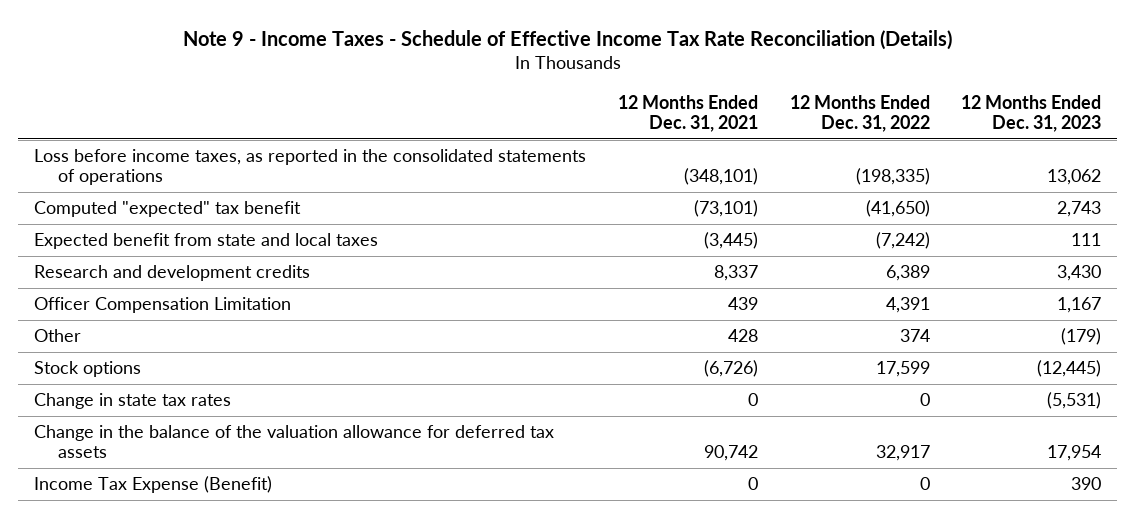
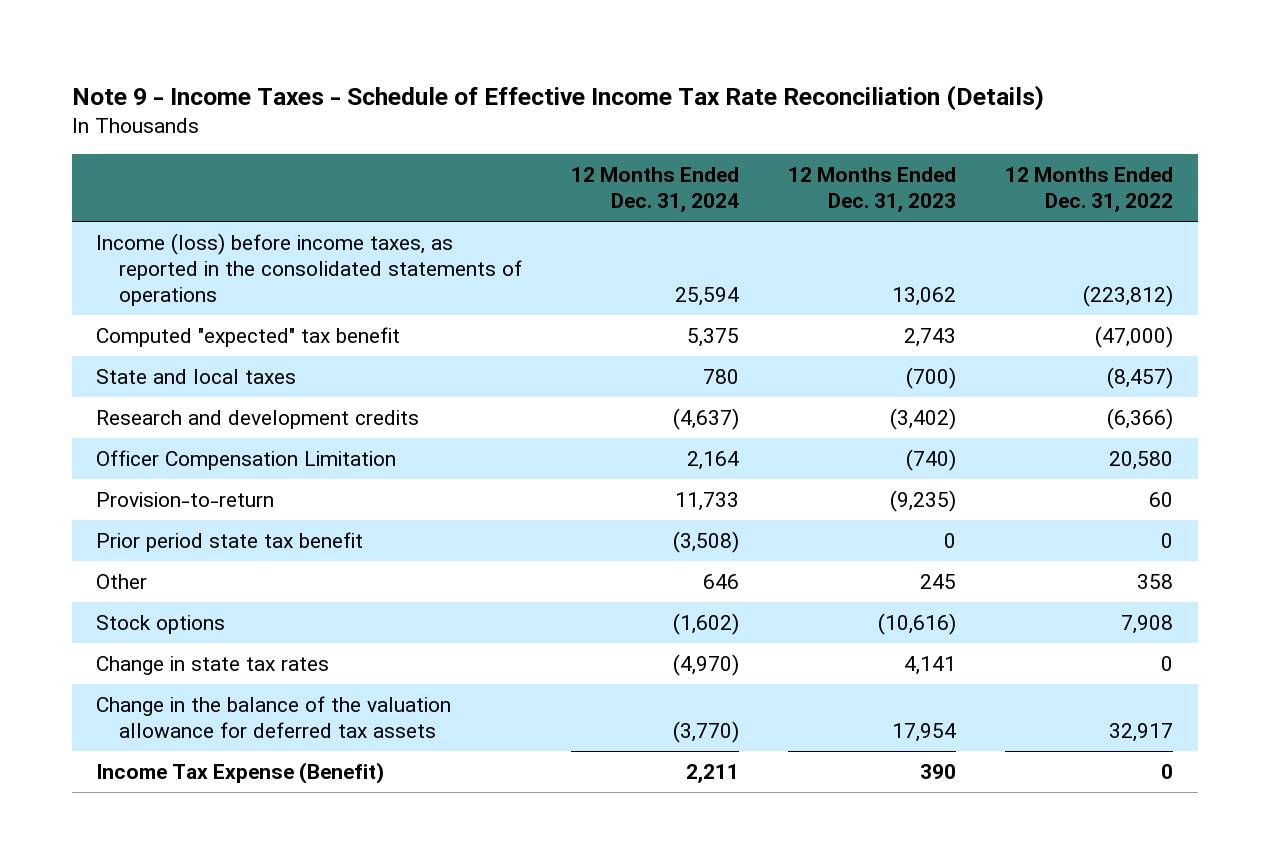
[617,95,758,133] 12 Months Ended Dec. 31, 2021 -> none
none -> [570,166,739,213] 12 Months Ended Dec. 31, 2024
[34,149,587,186] Loss before income taxes, as reported in the consolidated statements of operations -> [96,232,522,307] Income (loss) before income taxes, as reported in the consolidated statements of operations
[855,168,930,186] (198,335) -> [1083,285,1174,308] (223,812)
[865,200,930,218] (41,650) -> [1095,325,1174,348] (47,000)
[34,233,379,250] Expected benefit from state and local taxes -> [96,368,297,384] State and local taxes
[875,232,930,250] (7,242) -> [1107,366,1174,389] (8,457)
[1071,233,1102,247] 111 -> [905,366,956,389] (700)
[885,265,930,282] 6,389 -> [1107,407,1174,430] (6,366)
[1057,265,1102,282] 3,430 -> [889,407,956,430] (3,402)
[885,297,930,314] 4,391 -> [1109,450,1174,470] 20,580
[1057,297,1102,314] 1,167 -> [905,448,956,471] (740)
none -> [96,491,275,507] Provision-to-return
none -> [96,531,364,552] Prior period state tax benefit
[899,329,930,343] 374 -> [1137,573,1174,589] 358
[1061,328,1102,346] (179) -> [919,573,956,589] 245
[875,361,930,378] 17,599 -> [1121,614,1174,634] 7,908
[1037,360,1102,378] (12,445) -> [877,612,956,635] (10,616)
[1047,392,1102,410] (5,531) -> [903,655,956,675] 4,141

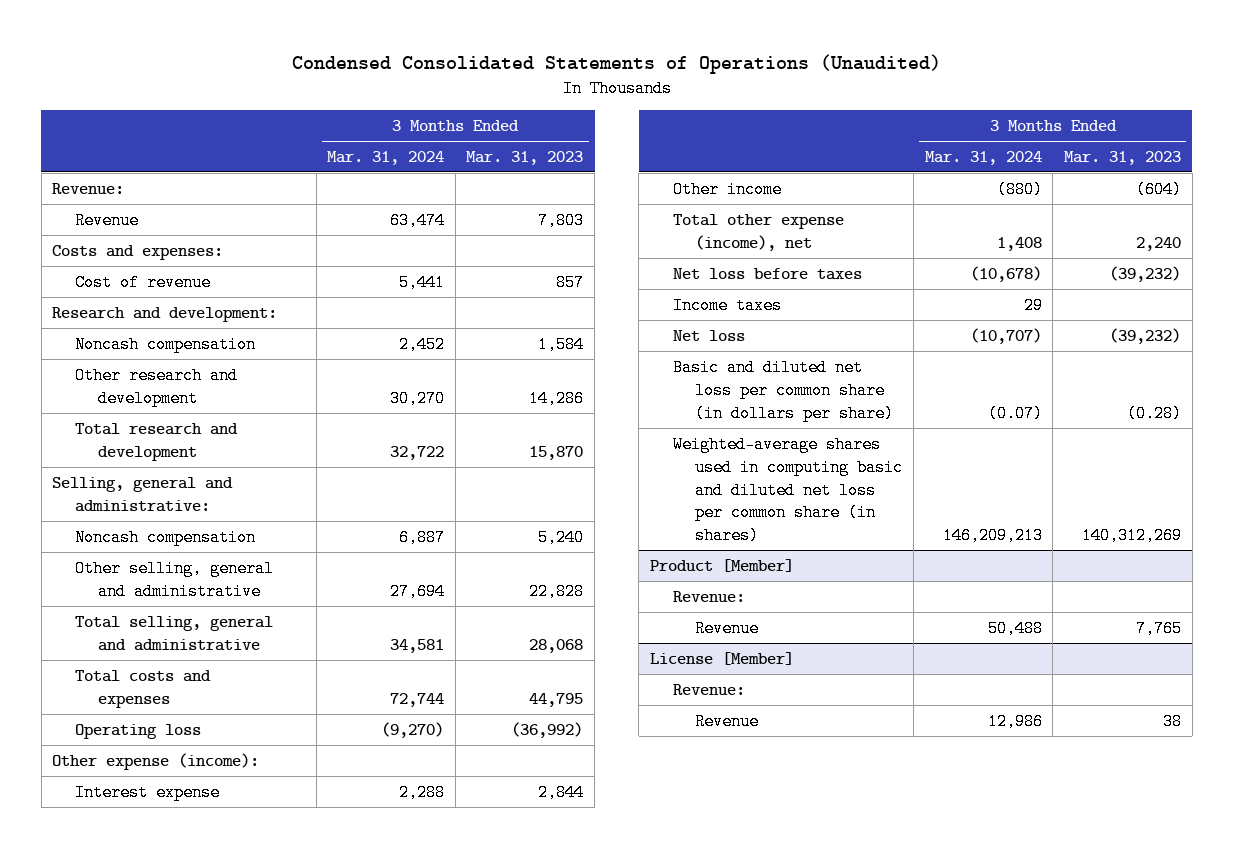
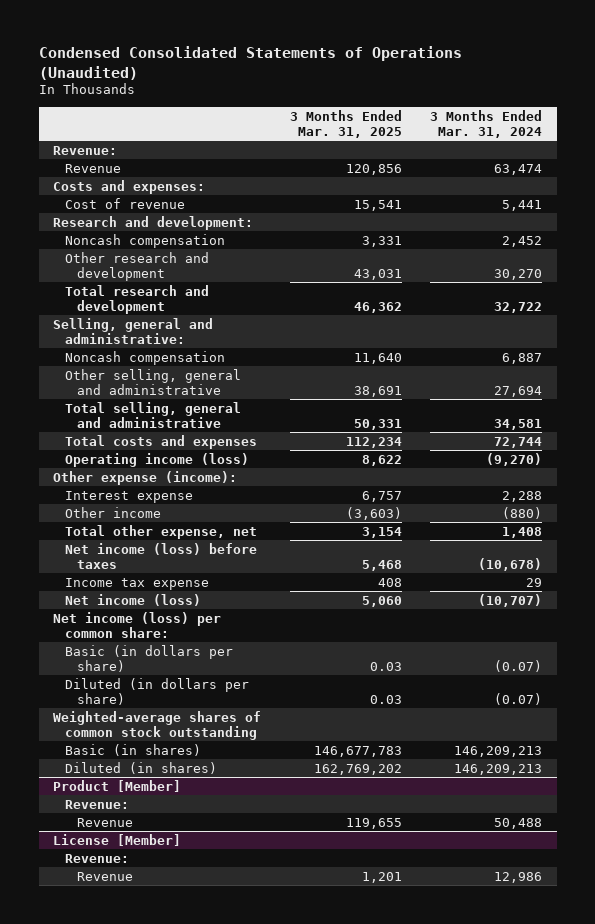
[466,150,584,165] Mar. 31, 2023 -> none
none -> [289,109,402,138] 3 Months Ended Mar. 31, 2025
[75,723,202,739] Operating loss -> [65,452,250,467] Operating income (loss)
[672,213,844,251] Total other expense (income), net -> [65,524,258,539] Total other expense, net
[672,267,862,280] Net loss before taxes -> [65,542,258,569] Net income (loss) before taxes
[672,296,782,314] Income taxes -> [65,577,210,590] Income tax expense
[672,329,745,341] Net loss -> [65,593,202,606] Net income (loss)
none -> [52,611,221,638] Net income (loss) per common share:
[672,358,895,422] Basic and diluted net loss per common share (in dollars per share) -> [65,644,234,672] Basic (in dollars per share)
none -> [65,677,250,705] Diluted (in dollars per share)
none -> [52,710,261,740] Weighted-average shares of common stock outstanding
[672,435,904,545] Weighted-average shares used in computing basic and diluted net loss per common share (in shares) -> [65,743,202,756] Basic (in shares)
none -> [65,761,218,774] Diluted (in shares)

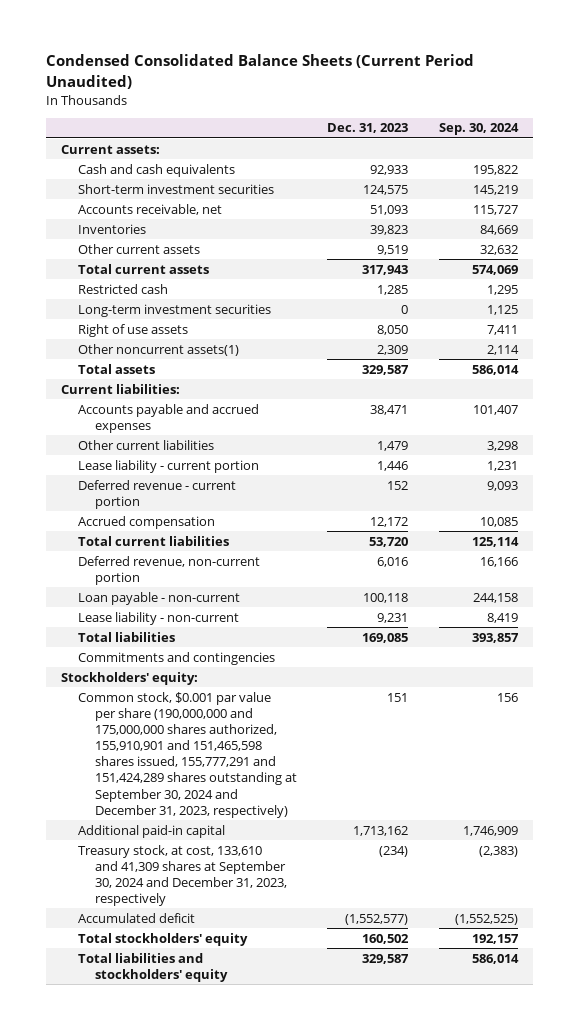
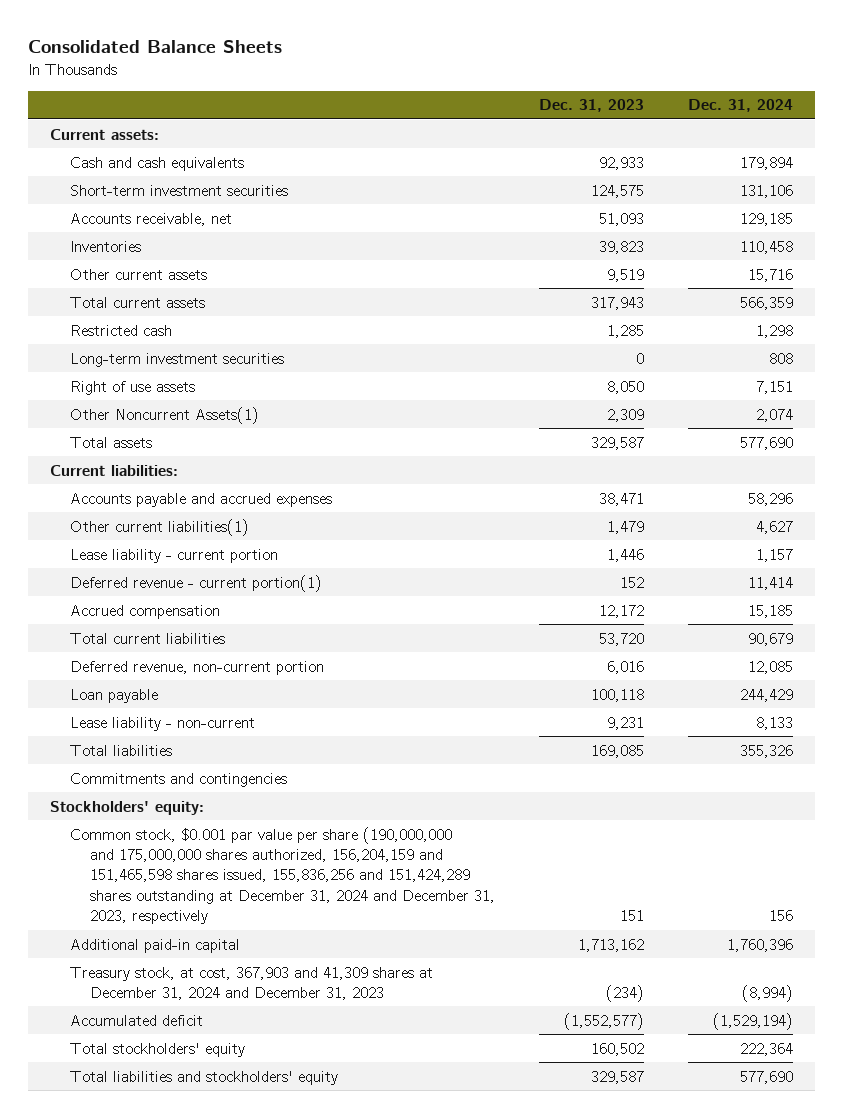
[45,54,474,89] Condensed Consolidated Balance Sheets (Current Period Unaudited) -> [28,39,283,53] Consolidated Balance Sheets
[438,123,519,136] Sep. 30, 2024 -> none
none -> [688,99,794,113] Dec. 31, 2024
[77,343,239,356] Other noncurrent assets(1) -> [70,406,260,424] Other Noncurrent Assets(1)
[77,439,214,450] Other current liabilities -> [70,518,250,536] Other current liabilities(1)
[77,479,236,509] Deferred revenue - current portion -> [70,574,323,592] Deferred revenue - current portion(1)
[77,591,240,605] Loan payable - non-current -> [70,688,159,703] Loan payable
[77,691,297,818] Common stock, $0.001 par value per share (190,000,000 and 175,000,000 shares authorized, 155,910,901 and 151,465,598 shares issued, 155,777,291 and 151,424,289 shares outstanding at September 30, 2024 and December 31, 2023, respectively) -> [70,826,496,924] Common stock, $0.001 par value per share (190,000,000 and 175,000,000 shares authorized, 156,204,159 and 151,465,598 shares issued, 155,836,256 and 151,424,289 shares outstanding at December 31, 2024 and December 31, 2023, respectively
[77,844,287,907] Treasury stock, at cost, 133,610 and 41,309 shares at September 30, 2024 and December 31, 2023, respectively -> [70,966,434,1000] Treasury stock, at cost, 367,903 and 41,309 shares at December 31, 2024 and December 31, 2023

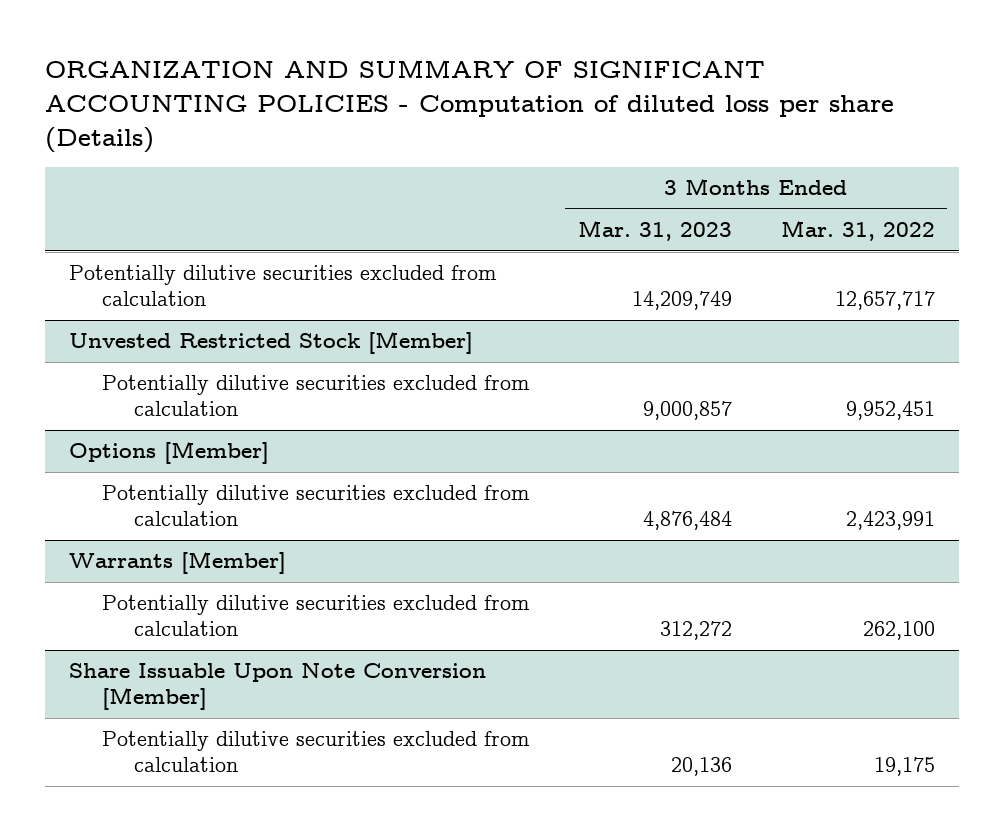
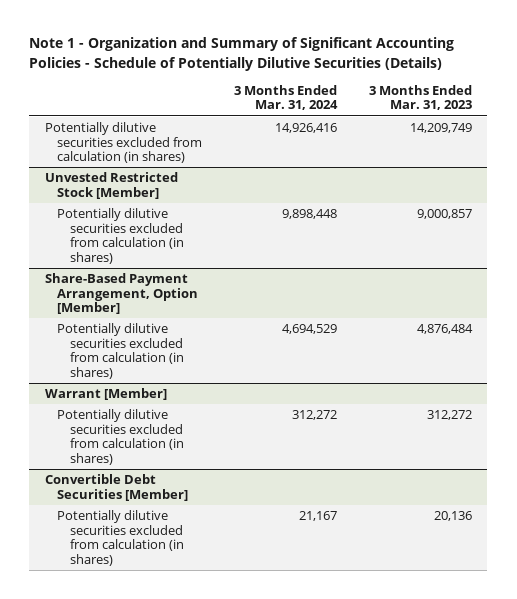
[44,60,894,153] ORGANIZATION AND SUMMARY OF SIGNIFICANT ACCOUNTING POLICIES - Computation of diluted loss per share (Details) -> [29,37,455,71] Note 1 - Organization and Summary of Significant Accounting Policies - Schedule of Potentially Dilutive Securities (Details)
[780,220,935,242] Mar. 31, 2022 -> none
none -> [233,84,338,111] 3 Months Ended Mar. 31, 2024
[69,265,498,307] Potentially dilutive securities excluded from calculation -> [45,121,203,164] Potentially dilutive securities excluded from calculation (in shares)
[69,441,270,465] Options [Member] -> none
[101,375,530,417] Potentially dilutive securities excluded from calculation -> [57,207,184,265] Potentially dilutive securities excluded from calculation (in shares)
none -> [45,272,199,315] Share-Based Payment Arrangement, Option [Member]
[101,485,530,527] Potentially dilutive securities excluded from calculation -> [57,322,184,380] Potentially dilutive securities excluded from calculation (in shares)
[69,551,287,575] Warrants [Member] -> [45,387,168,400] Warrant [Member]
[101,595,530,637] Potentially dilutive securities excluded from calculation -> [57,408,184,466] Potentially dilutive securities excluded from calculation (in shares)
[69,663,487,711] Share Issuable Upon Note Conversion [Member] -> [45,473,189,501] Convertible Debt Securities [Member]
[101,731,530,773] Potentially dilutive securities excluded from calculation -> [57,509,184,567] Potentially dilutive securities excluded from calculation (in shares)

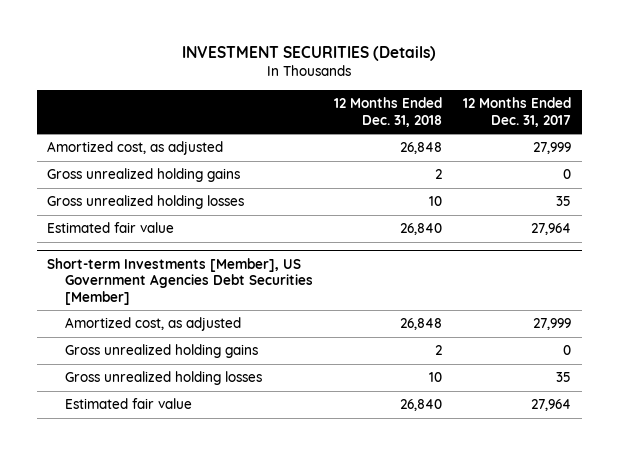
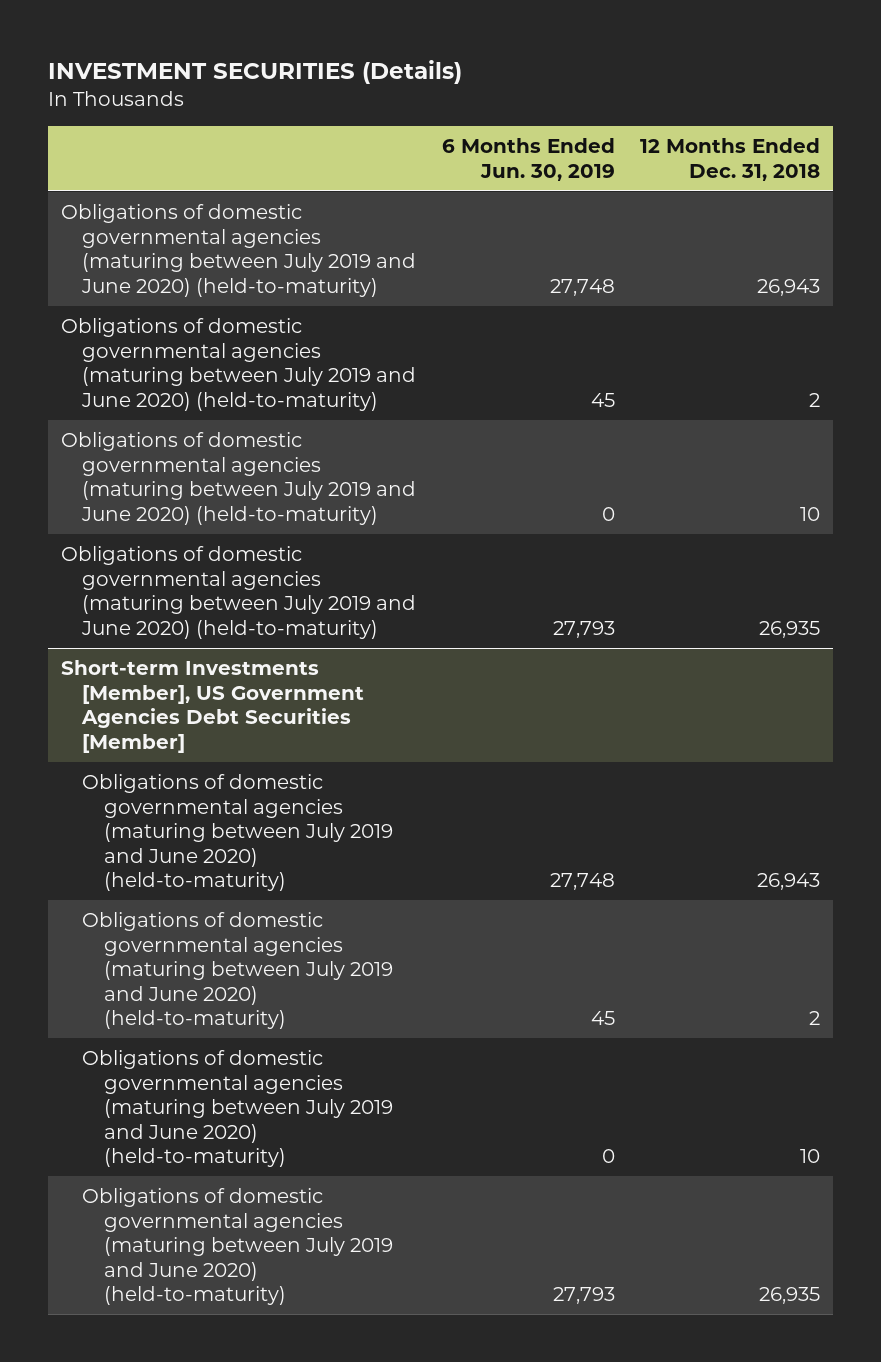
[463,97,572,127] 12 Months Ended Dec. 31, 2017 -> none
none -> [441,138,615,181] 6 Months Ended Jun. 30, 2019
[47,141,224,156] Amortized cost, as adjusted -> none
[47,222,175,234] Estimated fair value -> none
none -> [60,204,417,297] Obligations of domestic governmental agencies (maturing between July 2019 and June 2020) (held-to-maturity)
[47,168,241,183] Gross unrealized holding gains -> [60,318,417,411] Obligations of domestic governmental agencies (maturing between July 2019 and June 2020) (held-to-maturity)
[47,195,245,210] Gross unrealized holding losses -> [60,432,417,525] Obligations of domestic governmental agencies (maturing between July 2019 and June 2020) (held-to-maturity)
none -> [60,546,417,639] Obligations of domestic governmental agencies (maturing between July 2019 and June 2020) (held-to-maturity)
[65,317,242,332] Amortized cost, as adjusted -> none
[65,398,193,410] Estimated fair value -> none
none -> [82,774,394,892] Obligations of domestic governmental agencies (maturing between July 2019 and June 2020) (held-to-maturity)
[65,344,259,359] Gross unrealized holding gains -> [82,912,394,1030] Obligations of domestic governmental agencies (maturing between July 2019 and June 2020) (held-to-maturity)
[65,371,263,386] Gross unrealized holding losses -> [82,1050,394,1168] Obligations of domestic governmental agencies (maturing between July 2019 and June 2020) (held-to-maturity)
none -> [82,1188,394,1306] Obligations of domestic governmental agencies (maturing between July 2019 and June 2020) (held-to-maturity)

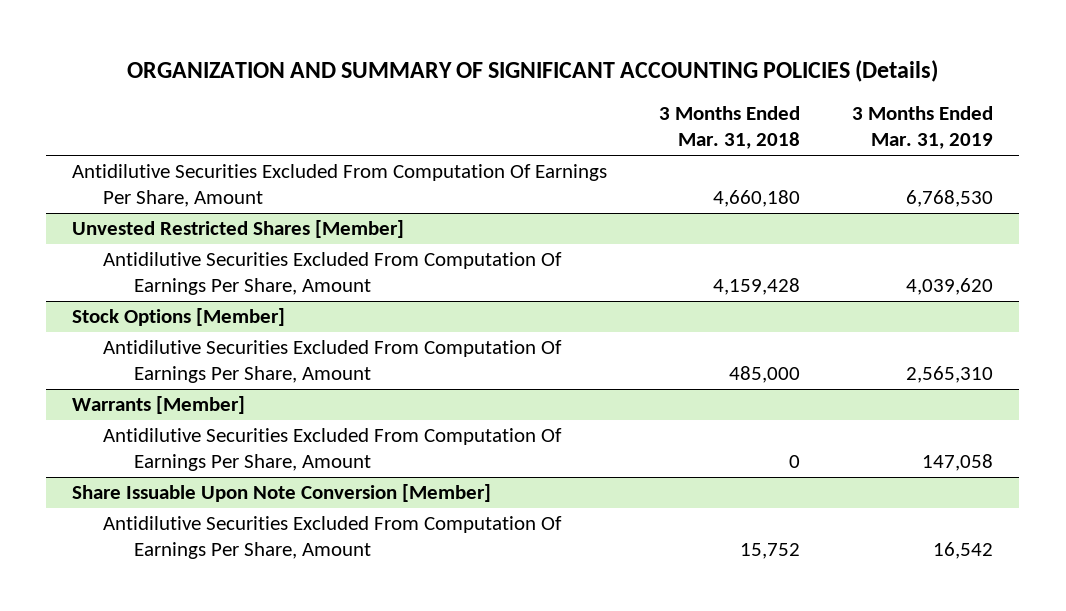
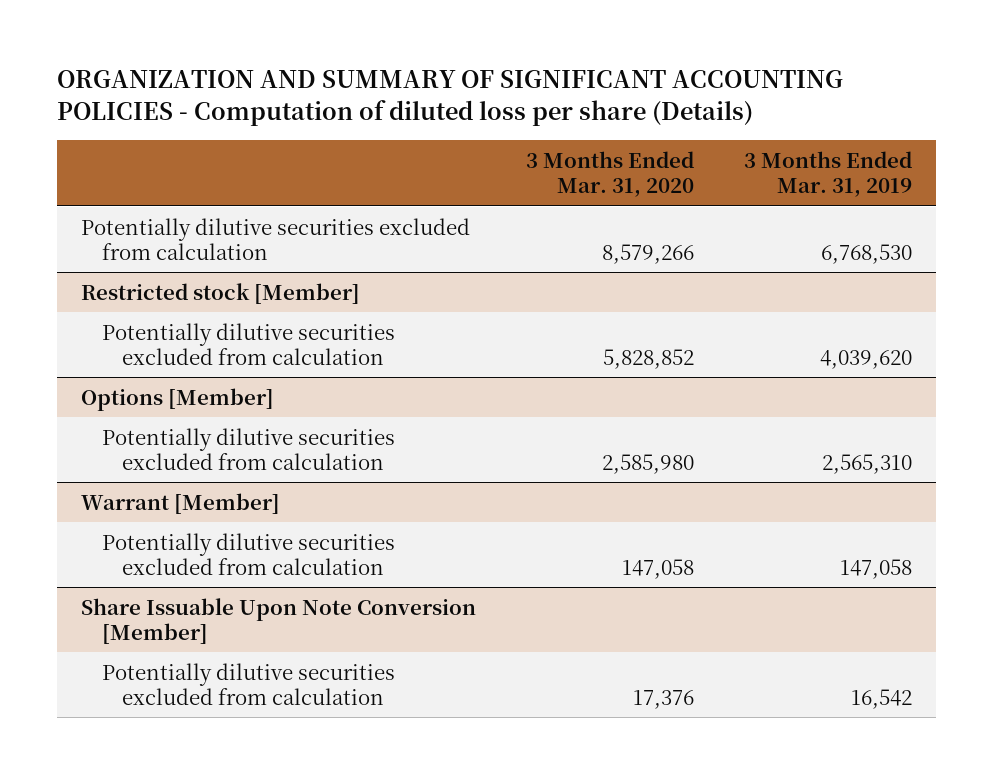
[126,59,938,82] ORGANIZATION AND SUMMARY OF SIGNIFICANT ACCOUNTING POLICIES (Details) -> [56,70,843,127] ORGANIZATION AND SUMMARY OF SIGNIFICANT ACCOUNTING POLICIES - Computation of diluted loss per share (Details)
[659,106,801,150] 3 Months Ended Mar. 31, 2018 -> none
none -> [525,151,694,198] 3 Months Ended Mar. 31, 2020
[72,164,608,208] Antidilutive Securities Excluded From Computation Of Earnings Per Share, Amount -> [81,217,471,260] Potentially dilutive securities excluded from calculation
[72,220,405,239] Unvested Restricted Shares [Member] -> [81,282,361,304] Restricted stock [Member]
[103,252,563,296] Antidilutive Securities Excluded From Computation Of Earnings Per Share, Amount -> [101,322,395,365] Potentially dilutive securities excluded from calculation
[72,308,286,327] Stock Options [Member] -> [81,387,275,411] Options [Member]
[103,340,563,384] Antidilutive Securities Excluded From Computation Of Earnings Per Share, Amount -> [101,427,395,470] Potentially dilutive securities excluded from calculation
[72,396,246,415] Warrants [Member] -> [81,492,281,514] Warrant [Member]
[103,428,563,472] Antidilutive Securities Excluded From Computation Of Earnings Per Share, Amount -> [101,532,395,575] Potentially dilutive securities excluded from calculation
[103,516,563,560] Antidilutive Securities Excluded From Computation Of Earnings Per Share, Amount -> [101,662,395,705] Potentially dilutive securities excluded from calculation

